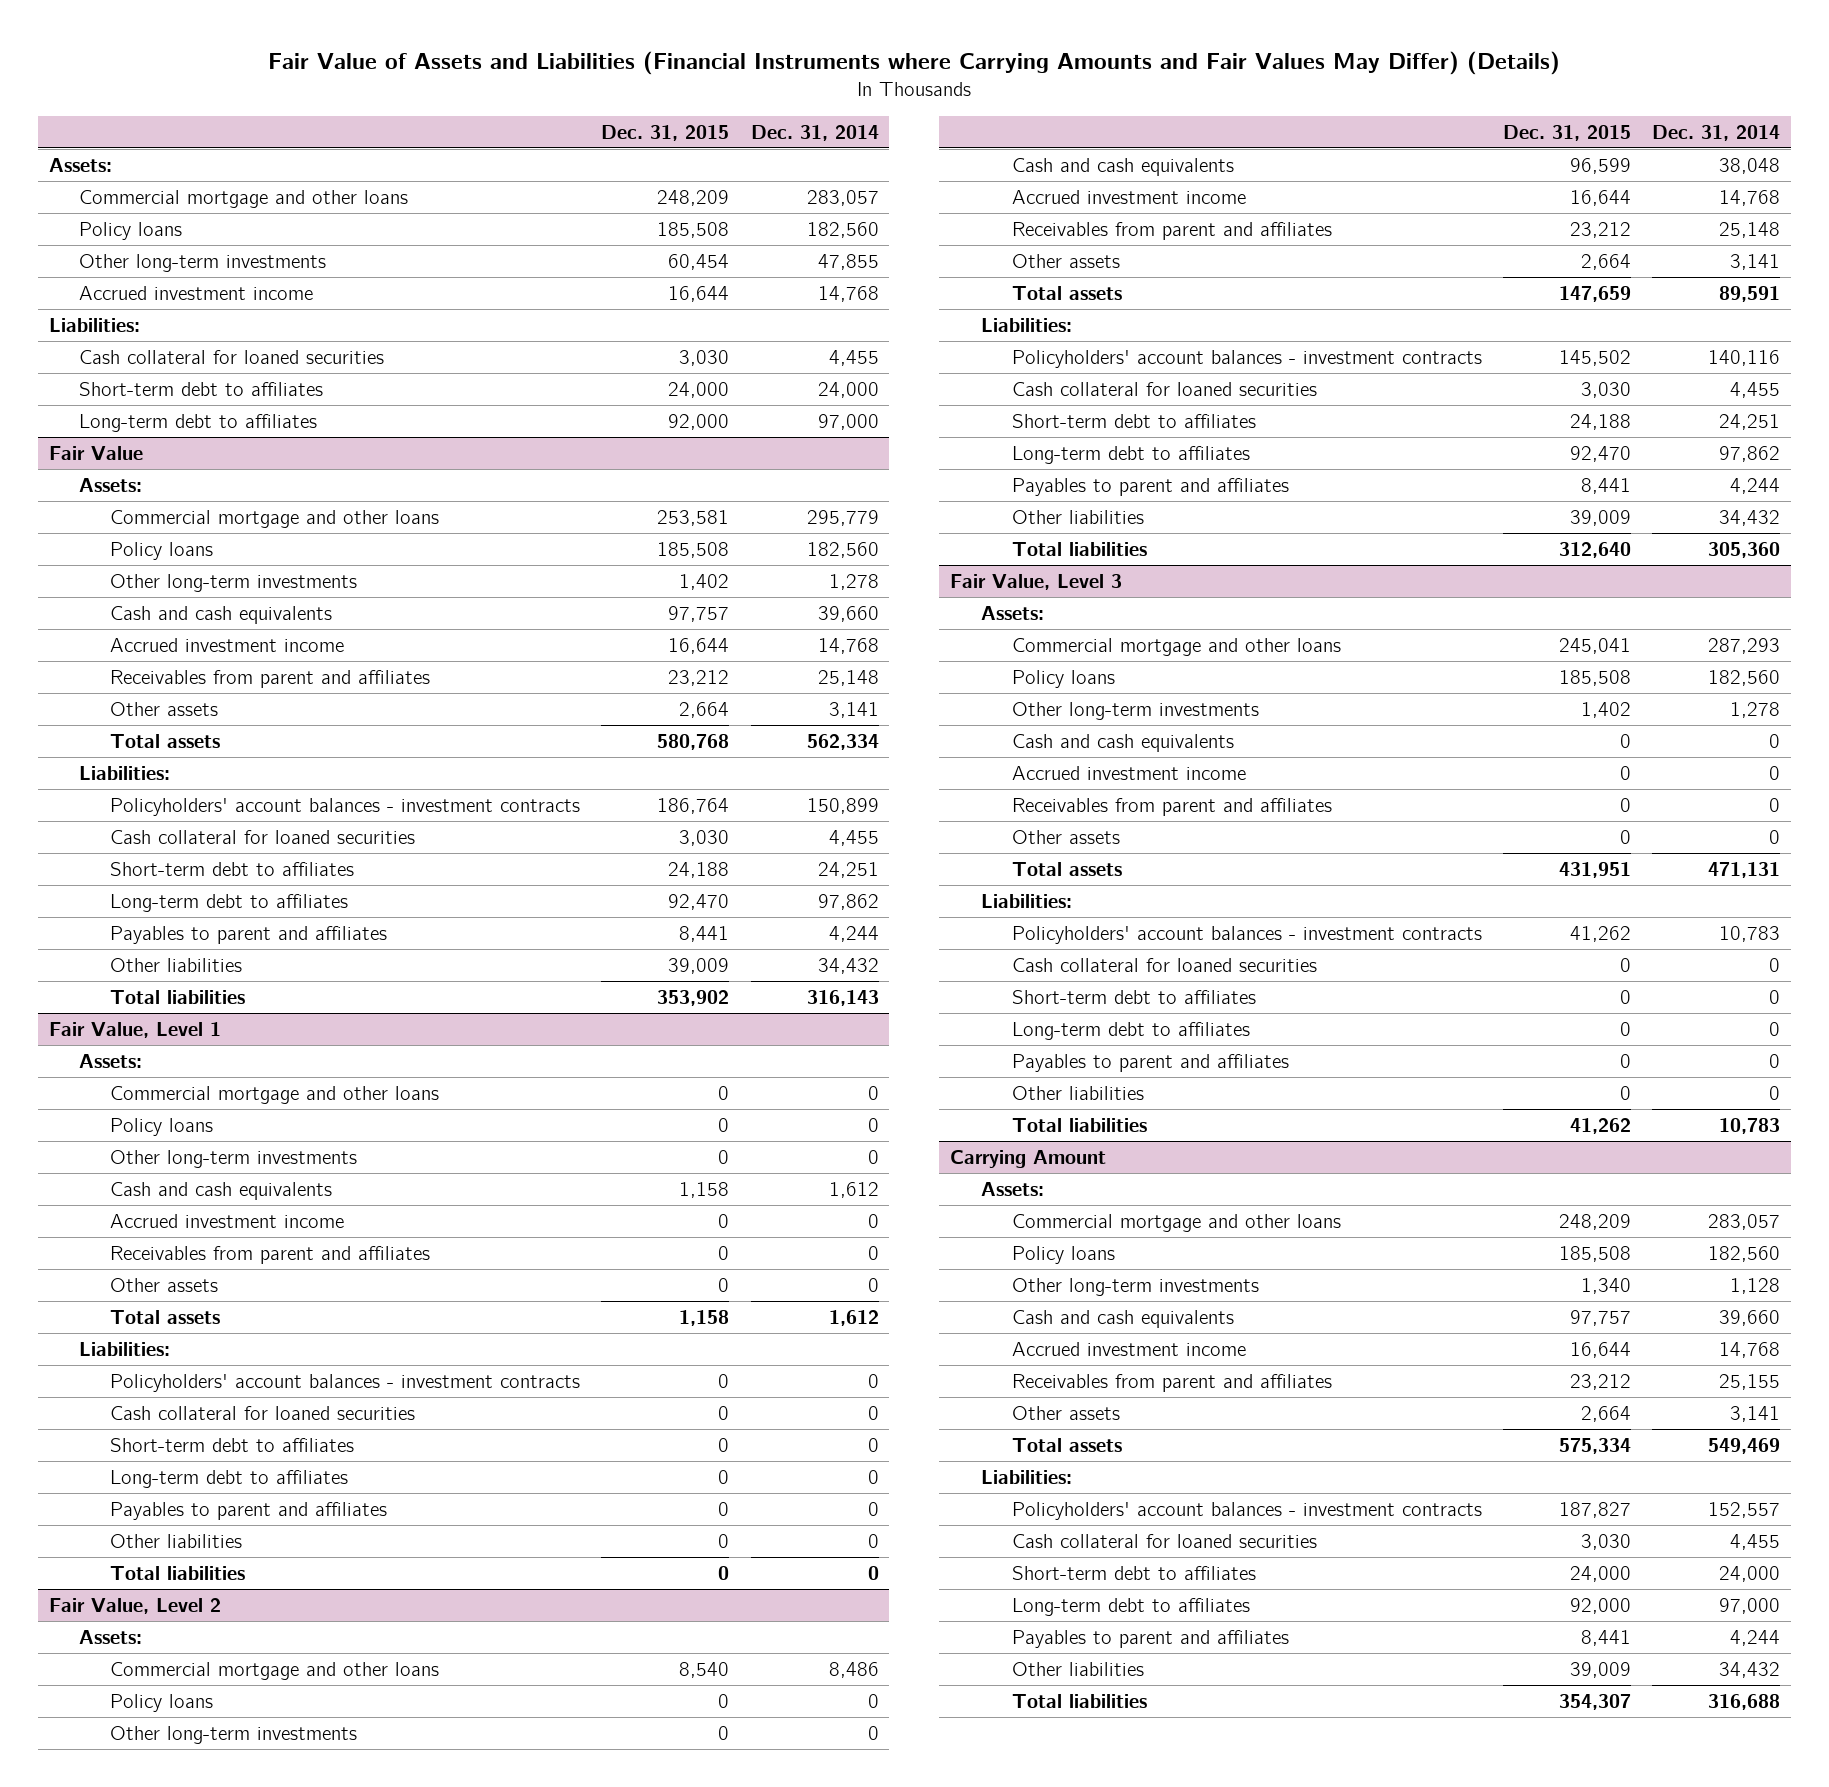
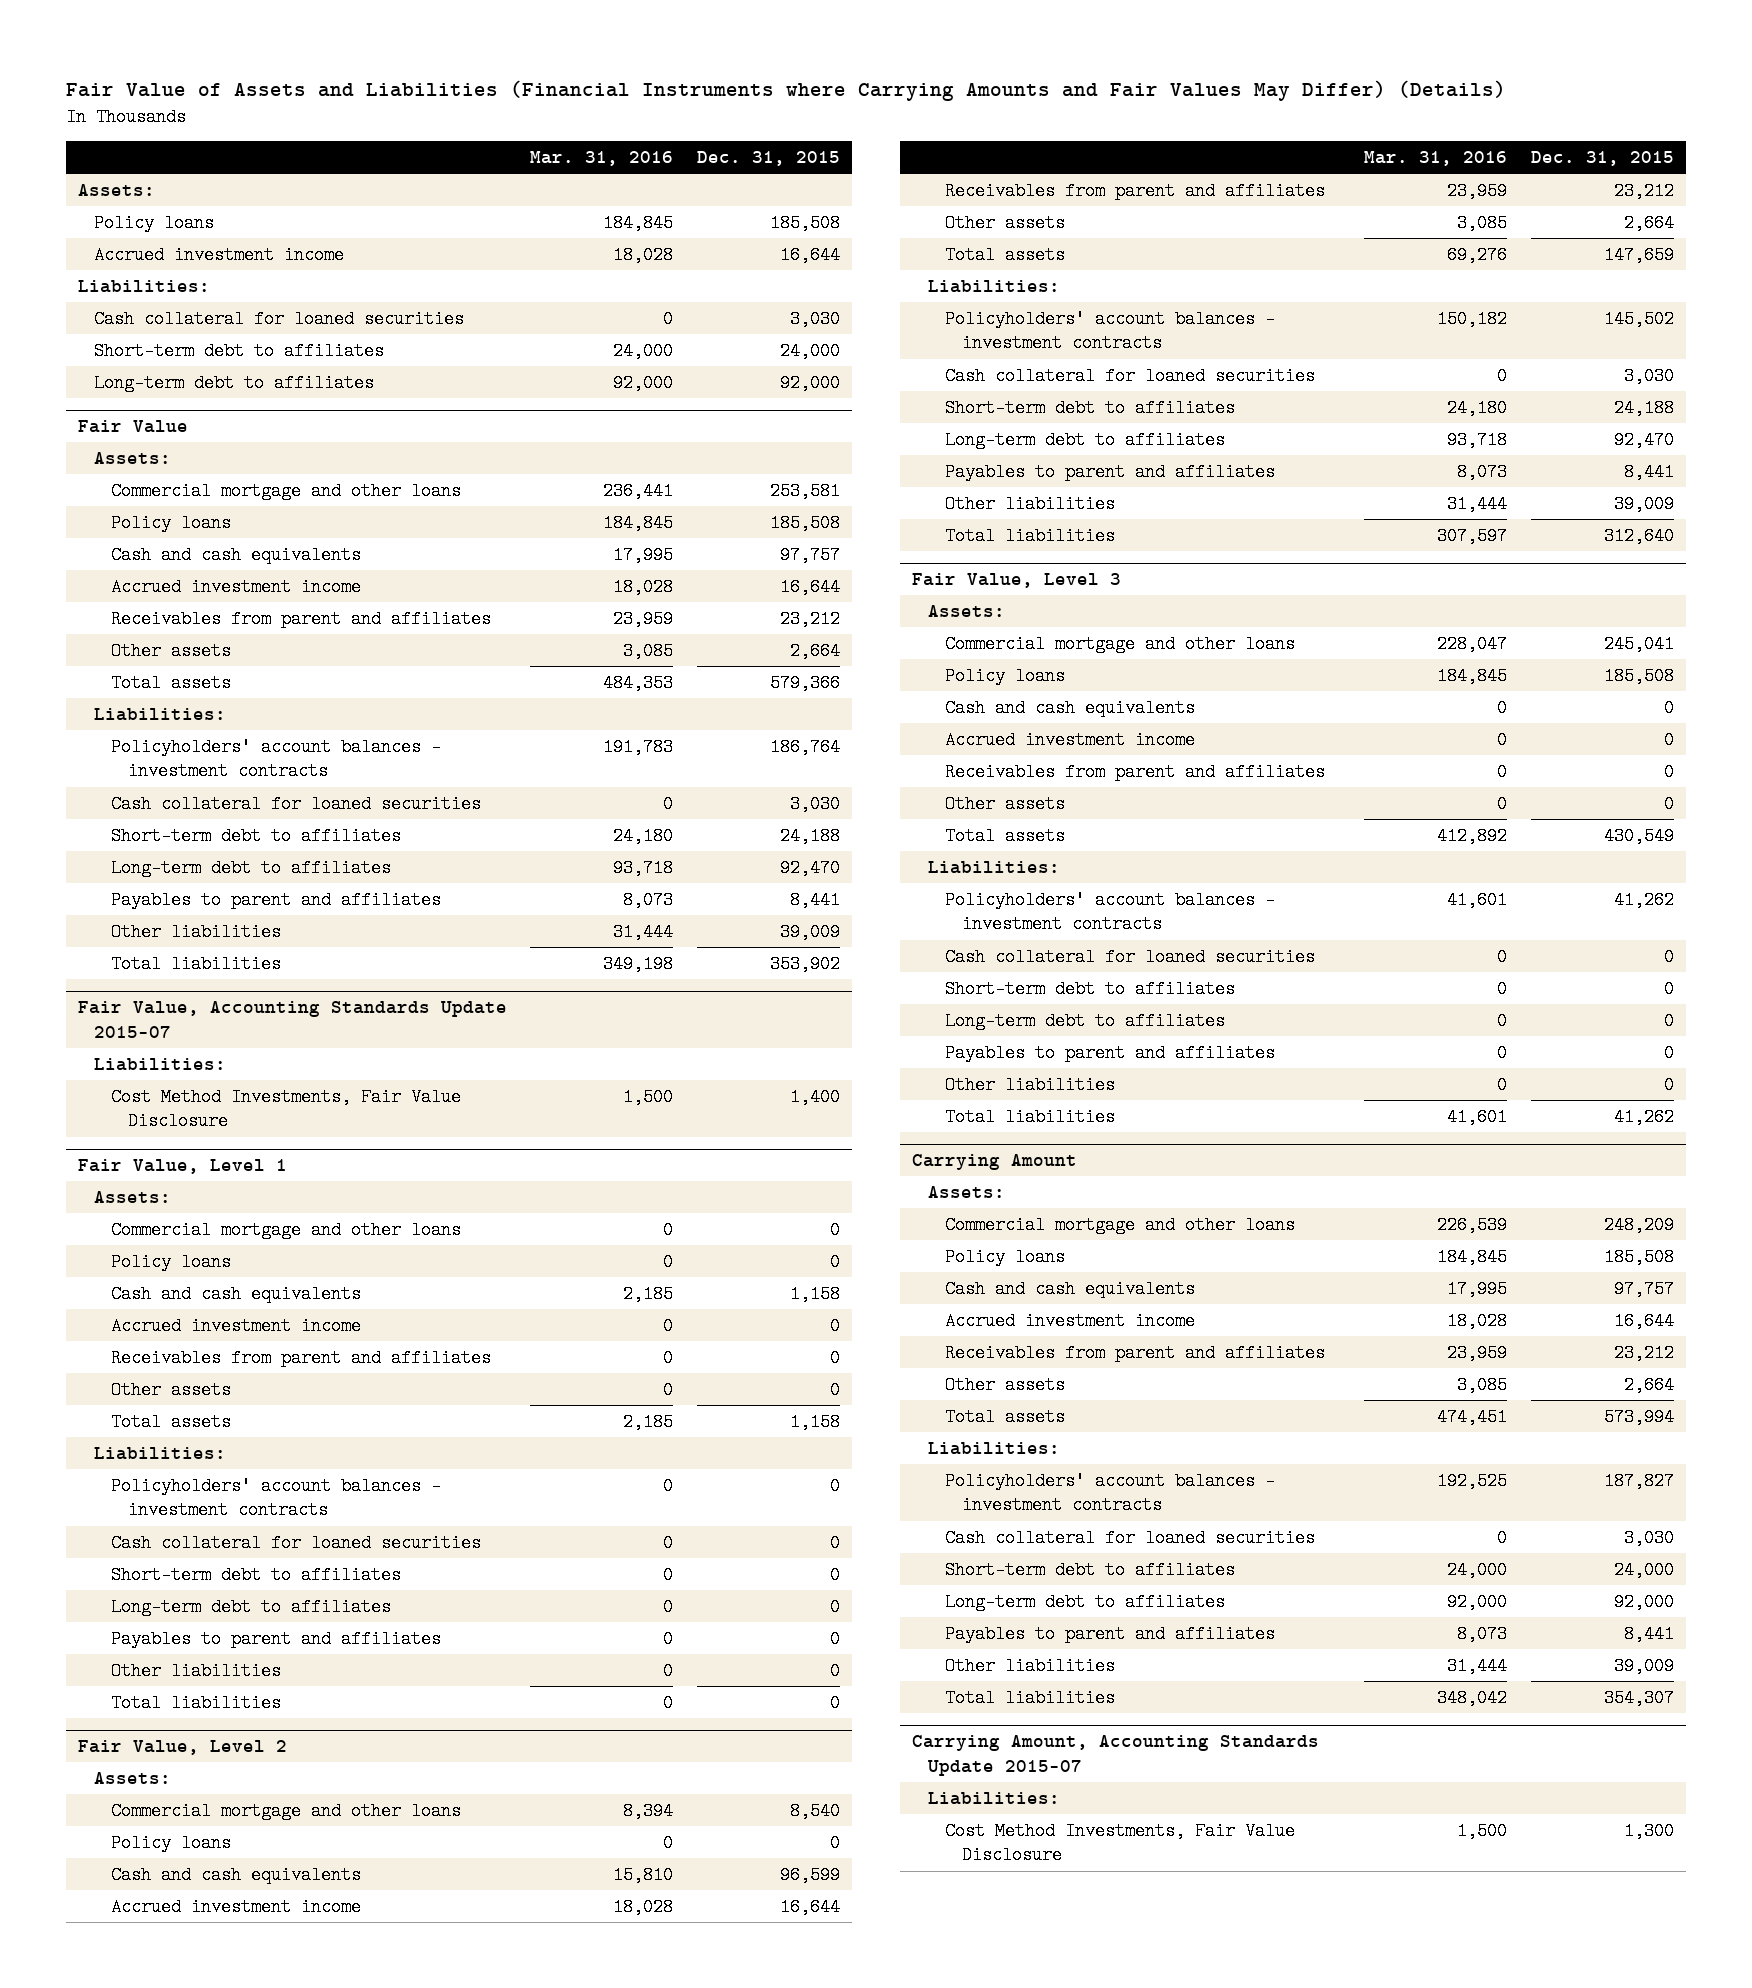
[750,125,879,142] Dec. 31, 2014 -> none
none -> [530,151,674,167] Mar. 31, 2016
[79,189,409,208] Commercial mortgage and other loans -> none
[79,253,327,272] Other long-term investments -> none
[110,573,358,592] Other long-term investments -> none
[657,733,730,750] 580,768 -> [769,673,840,692] 579,366
none -> [77,1001,507,1038] Fair Value, Accounting Standards Update 2015-07
none -> [94,1057,227,1071] Liabilities:
none -> [110,1087,461,1131] Cost Method Investments, Fair Value Disclosure
[110,1149,358,1168] Other long-term investments -> none
[110,1725,358,1744] Other long-term investments -> none
[1011,701,1259,720] Other long-term investments -> none
[1558,861,1631,878] 431,951 -> [1603,826,1674,845] 430,549
[1011,1277,1259,1296] Other long-term investments -> none
[1558,1437,1631,1454] 575,334 -> [1603,1407,1674,1426] 573,994
none -> [911,1735,1319,1776] Carrying Amount, Accounting Standards Update 2015-07
none -> [928,1791,1061,1805] Liabilities:
none -> [944,1821,1295,1865] Cost Method Investments, Fair Value Disclosure

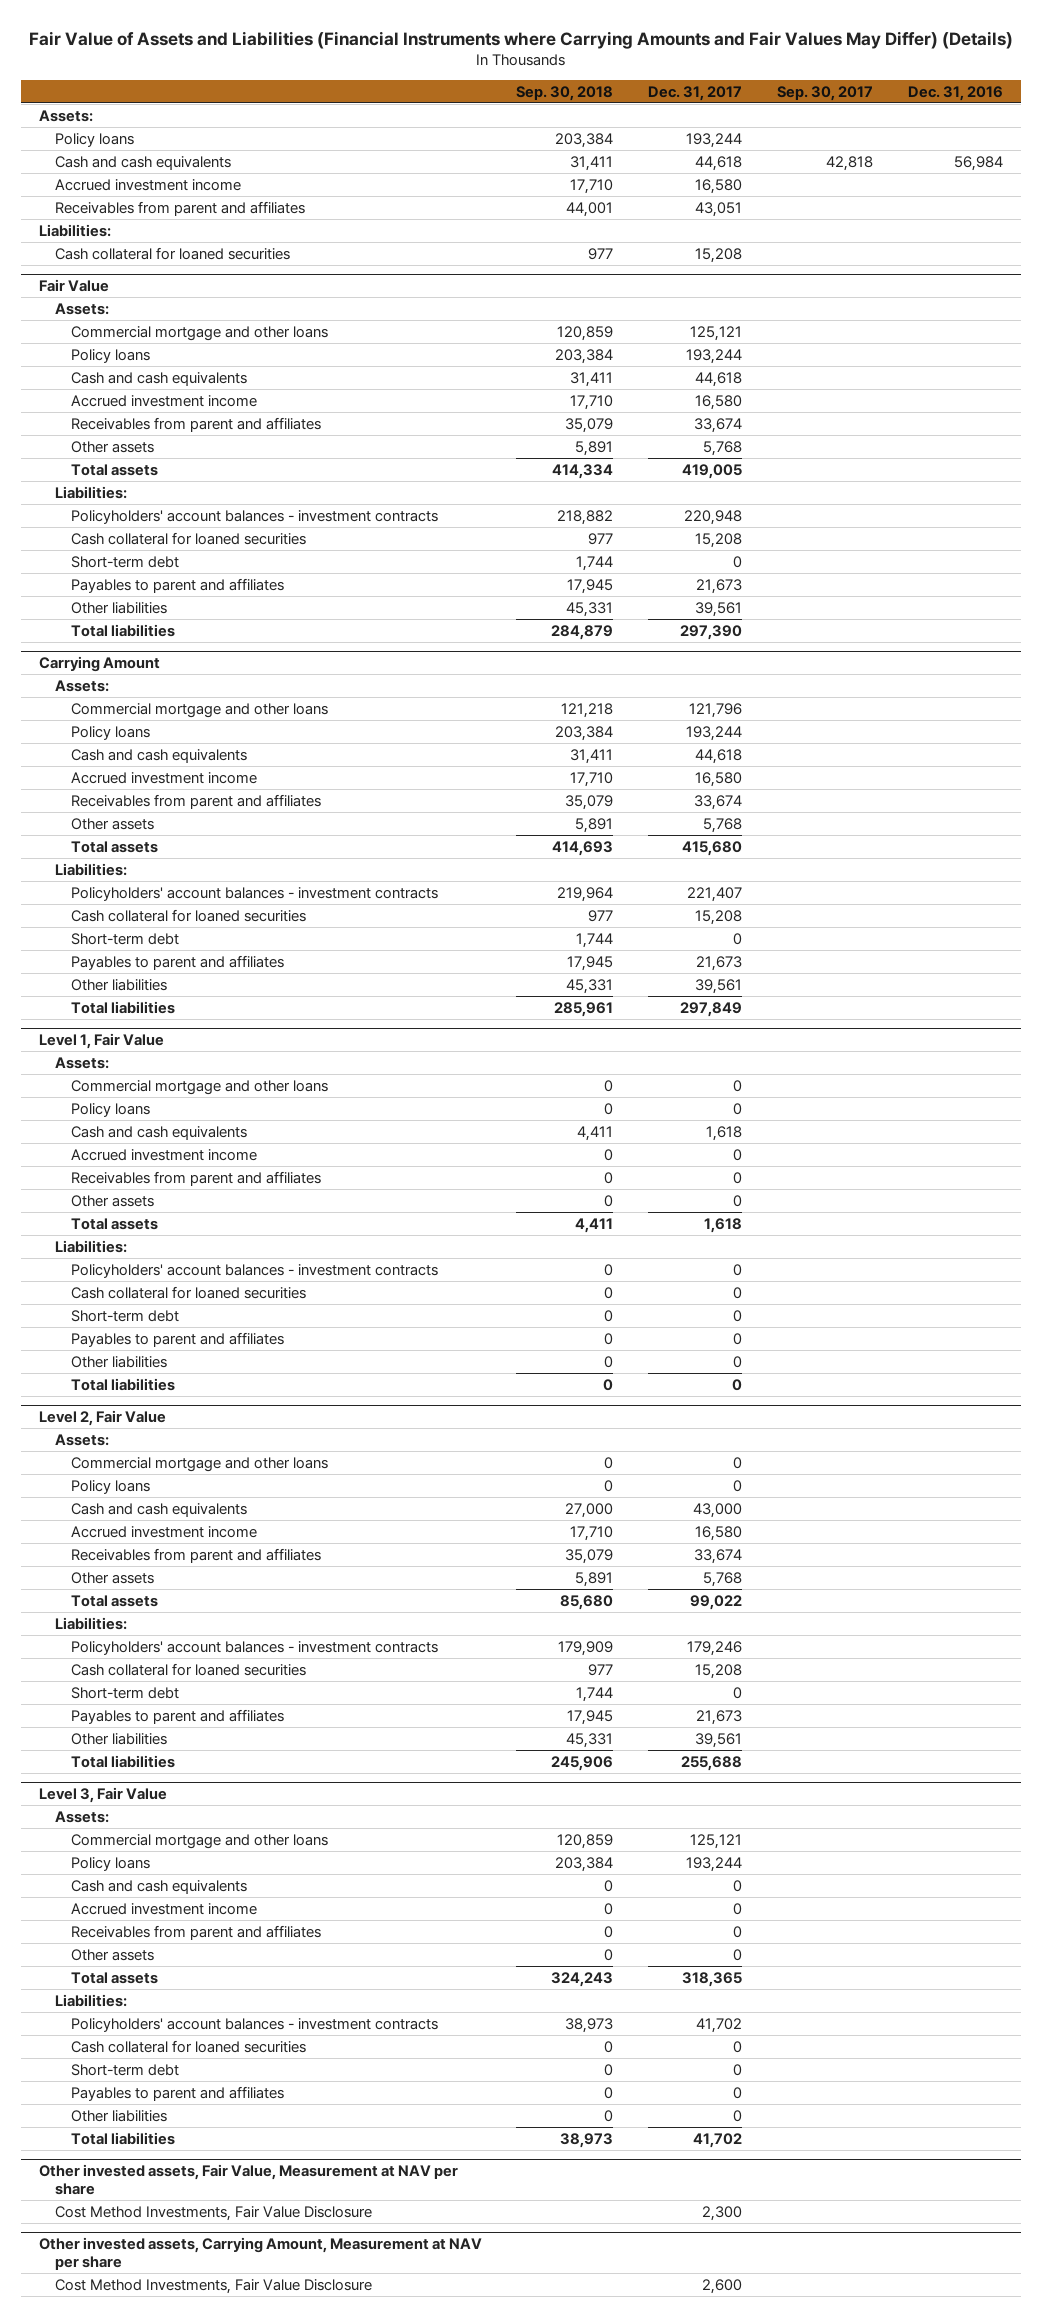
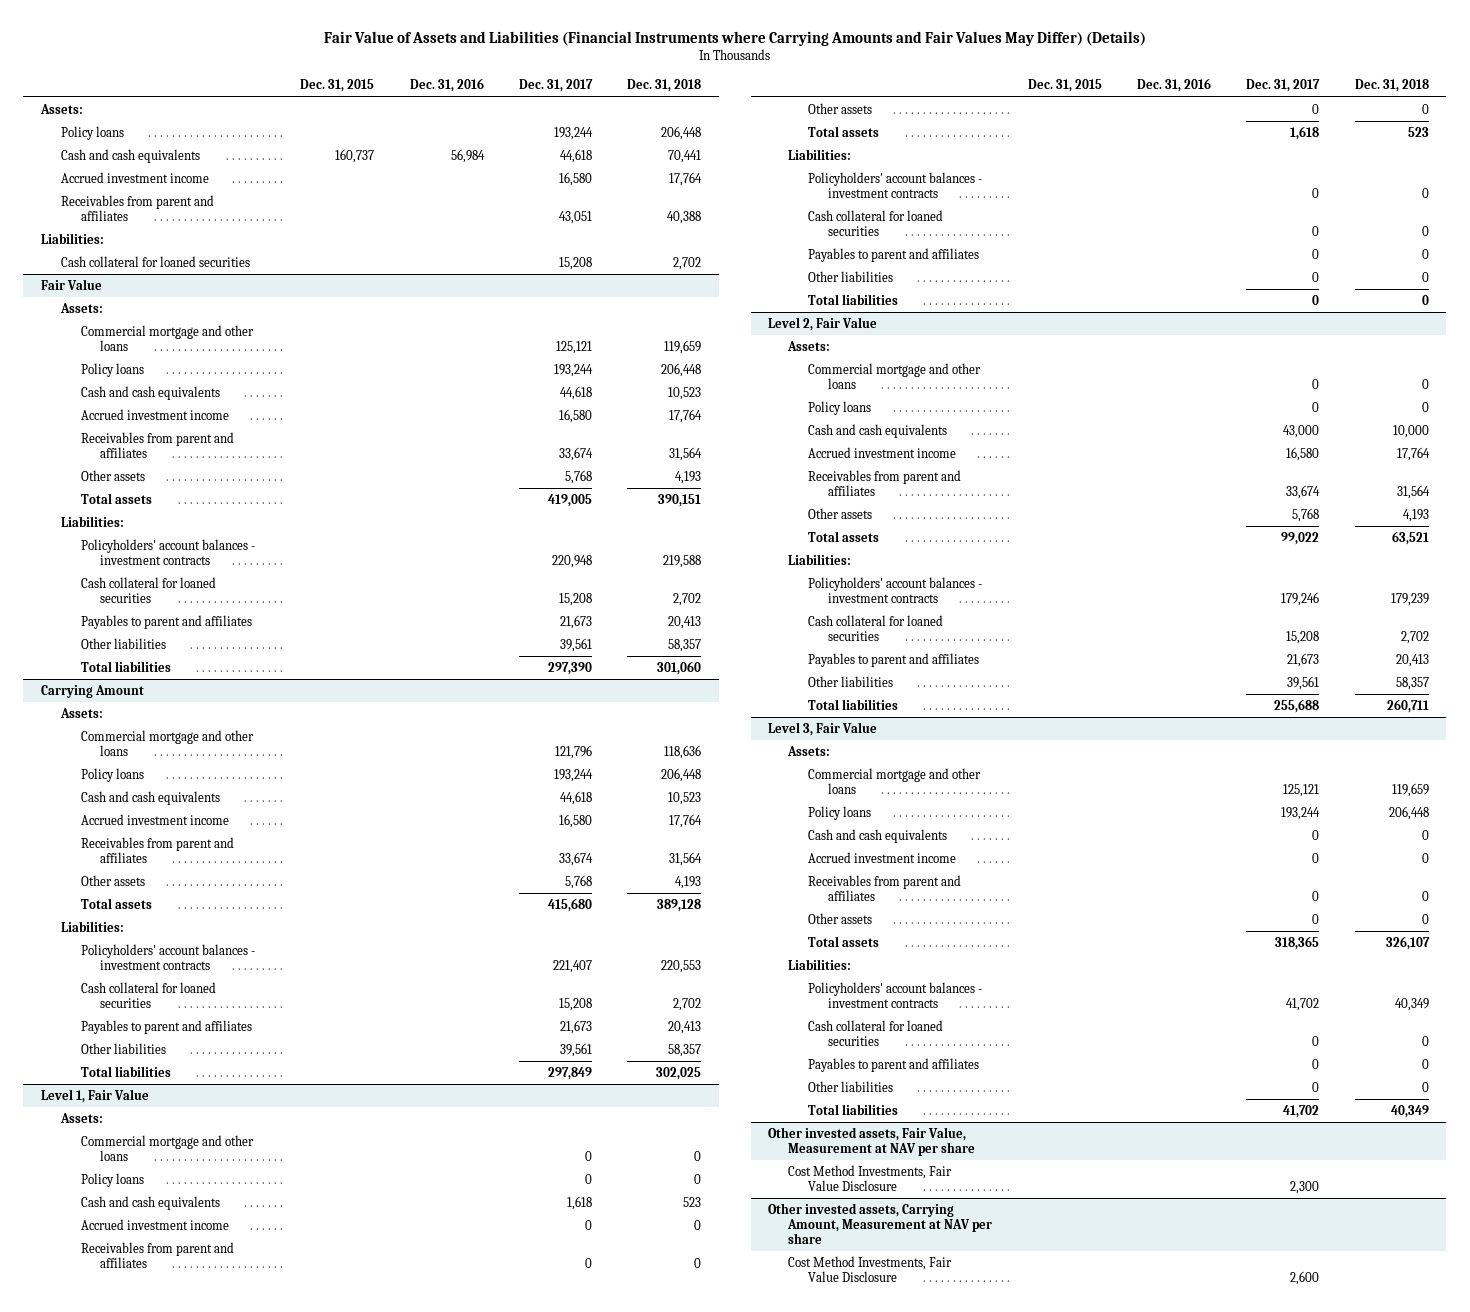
[516,85,614,101] Sep. 30, 2018 -> none
[777,85,874,101] Sep. 30, 2017 -> none
none -> [300,79,375,93] Dec. 31, 2015
none -> [627,79,702,93] Dec. 31, 2018
[70,555,179,568] Short-term debt -> none
[70,932,179,945] Short-term debt -> none
[70,1309,179,1322] Short-term debt -> none
[70,1686,179,1699] Short-term debt -> none
[70,2063,179,2076] Short-term debt -> none

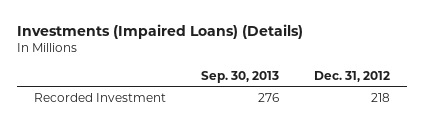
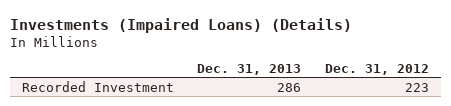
[201,70,280,83] Sep. 30, 2013 -> none
none -> [197,63,302,75] Dec. 31, 2013
[370,93,390,103] 218 -> [404,82,429,92] 223

